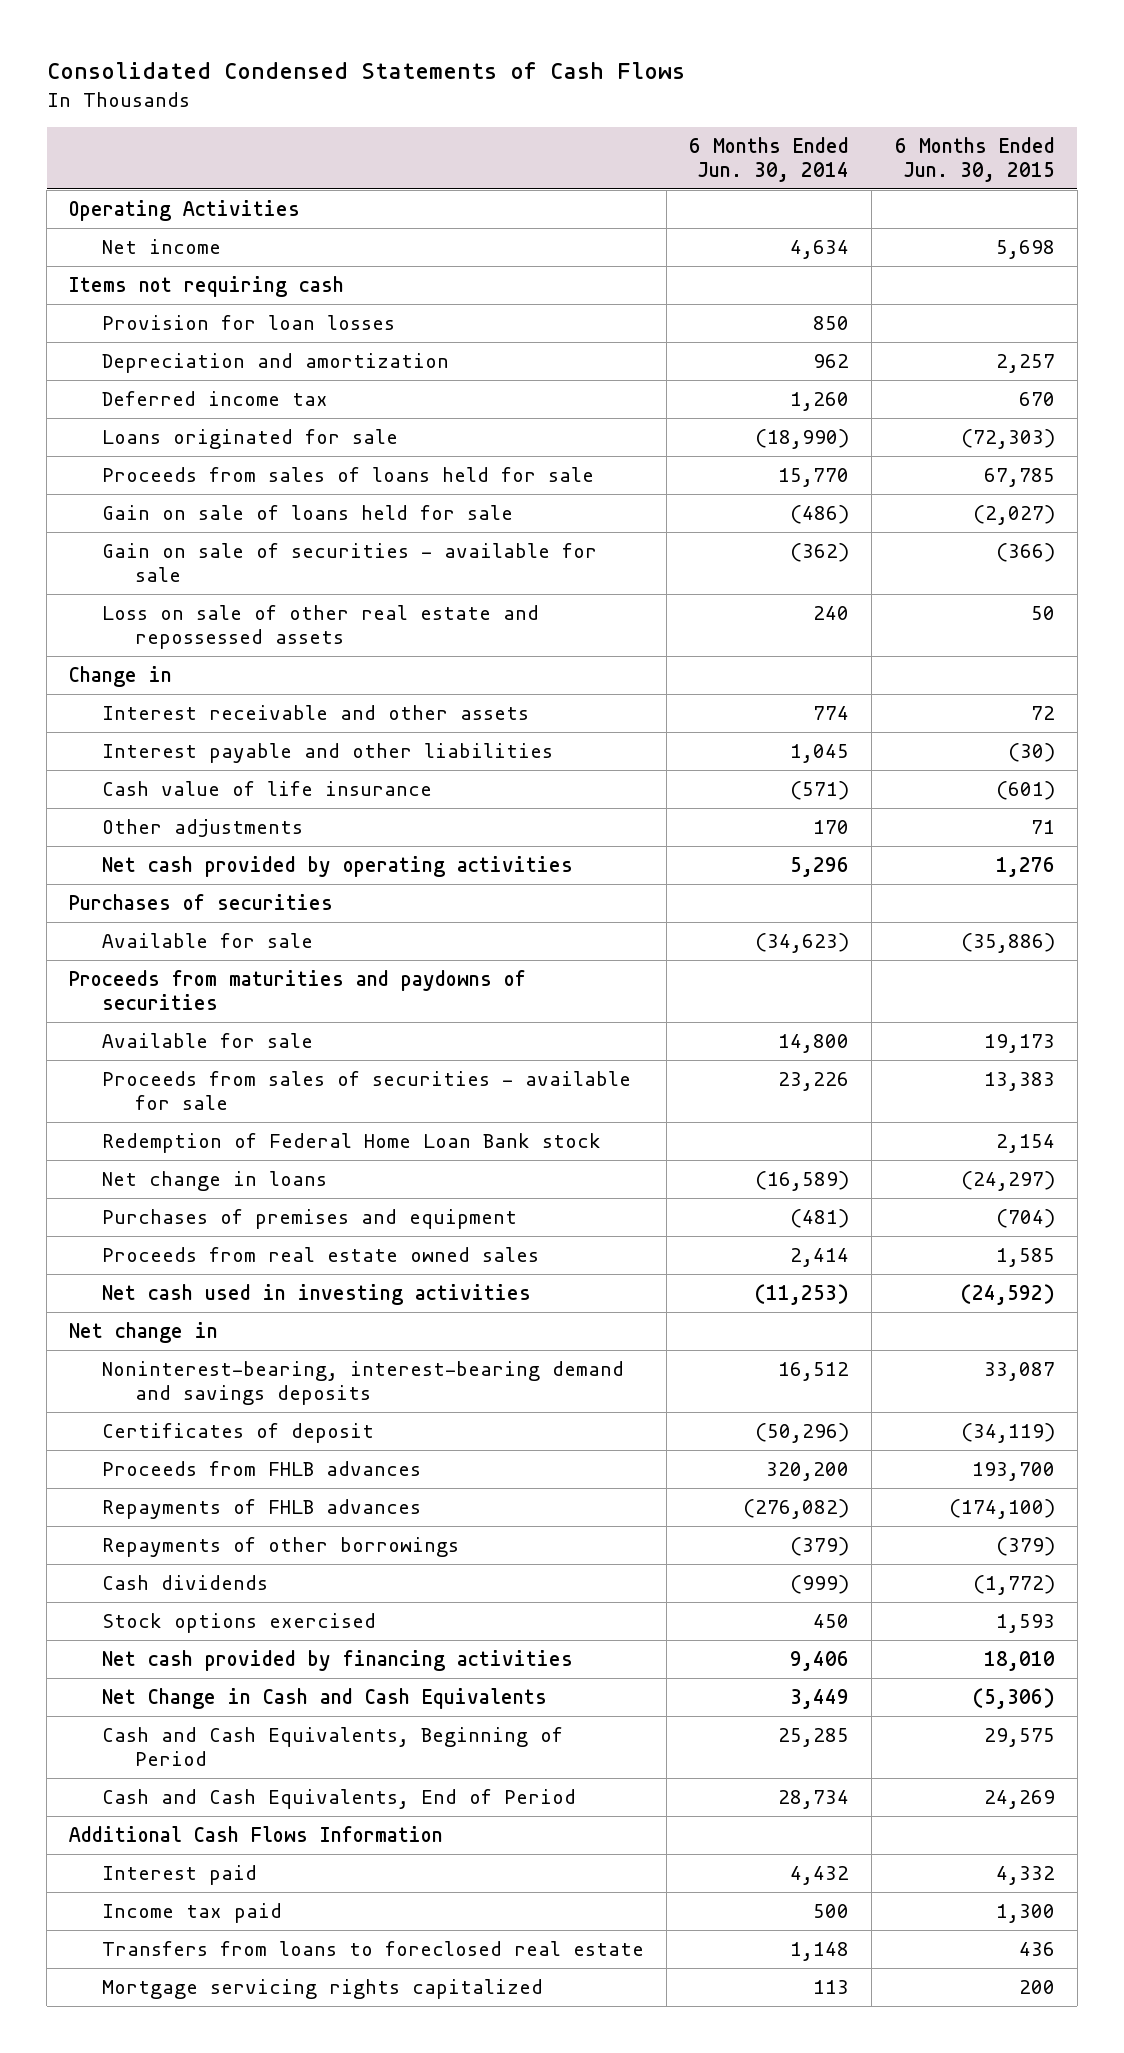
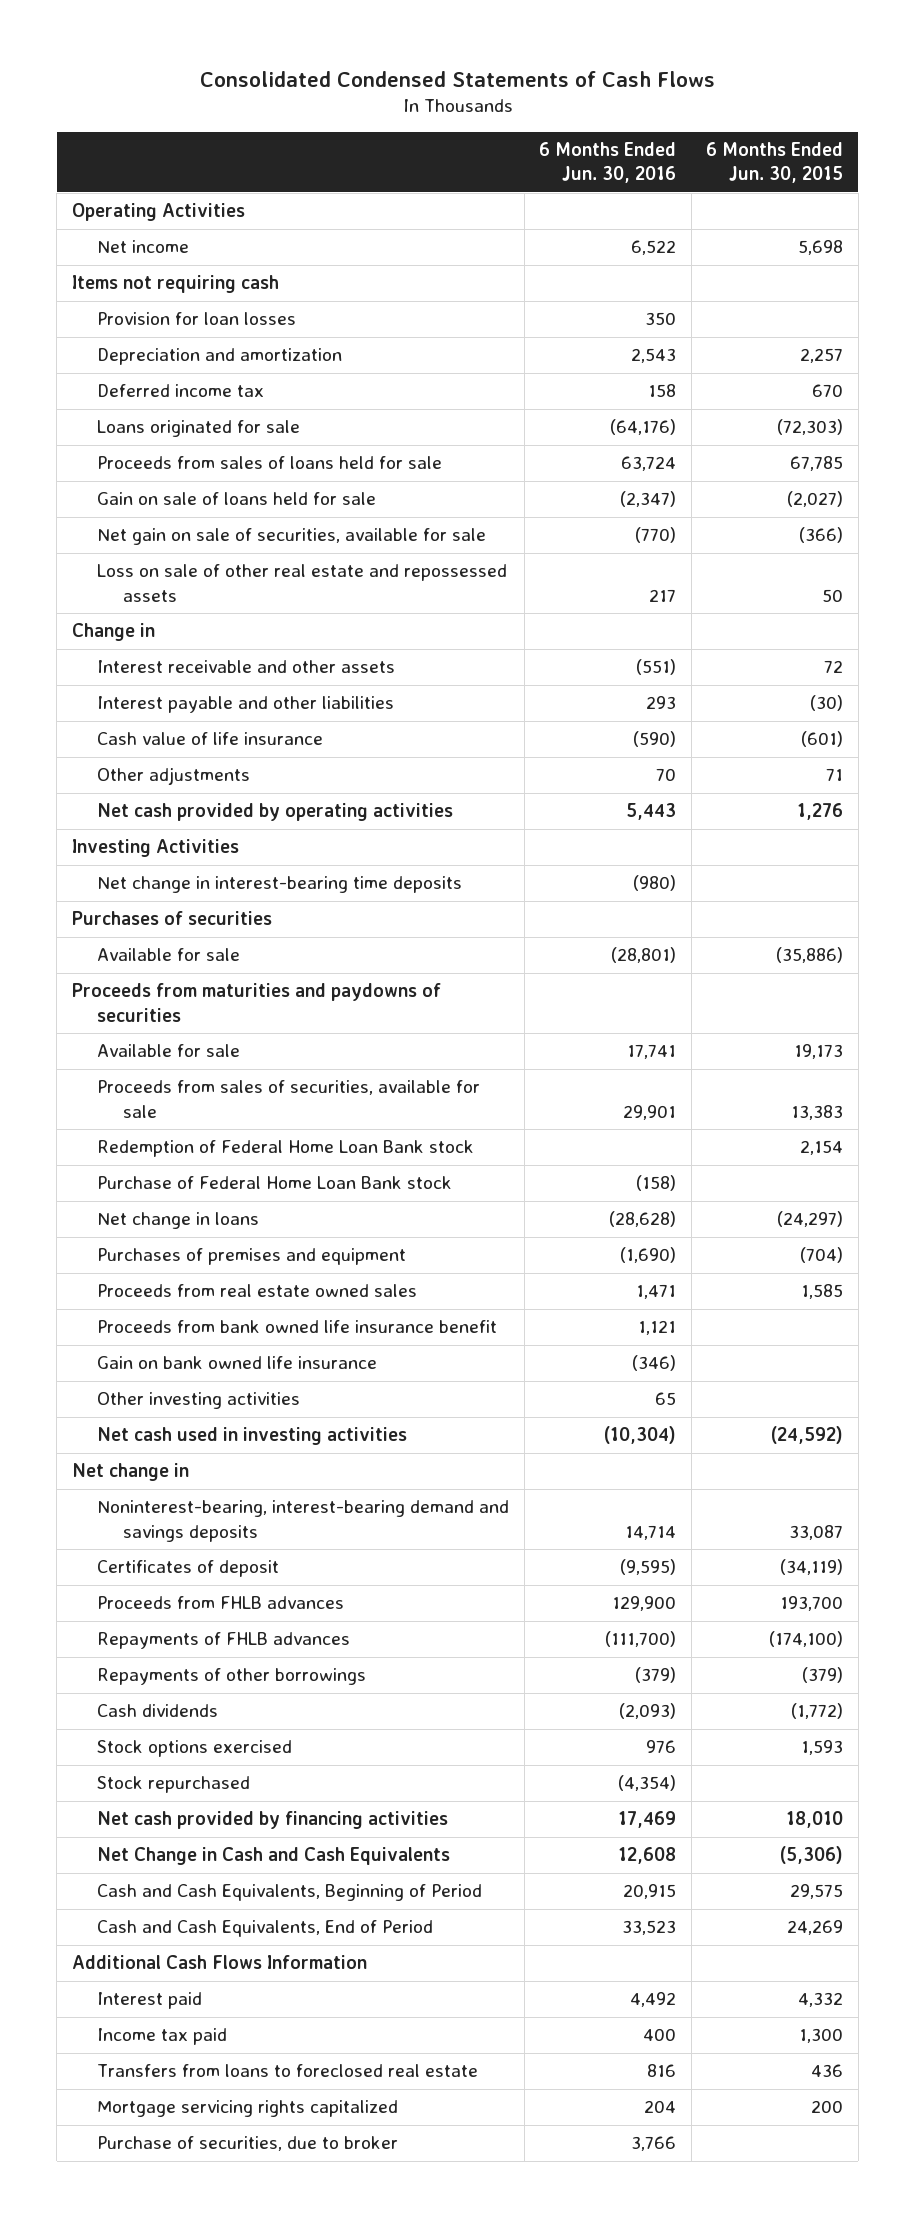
[689,137,850,183] 6 Months Ended Jun. 30, 2014 -> none
none -> [539,141,677,184] 6 Months Ended Jun. 30, 2016
[102,542,598,582] Gain on sale of securities - available for sale -> [97,528,487,546] Net gain on sale of securities, available for sale
none -> [71,839,239,858] Investing Activities
none -> [97,876,463,894] Net change in interest-bearing time deposits
[102,1070,632,1110] Proceeds from sales of securities - available for sale -> [97,1080,481,1118] Proceeds from sales of securities, available for sale
none -> [97,1176,453,1190] Purchase of Federal Home Loan Bank stock
none -> [97,1320,498,1334] Proceeds from bank owned life insurance benefit
none -> [97,1356,378,1370] Gain on bank owned life insurance
none -> [97,1392,301,1410] Other investing activities
none -> [97,1776,251,1794] Stock repurchased
none -> [97,2136,399,2152] Purchase of securities, due to broker

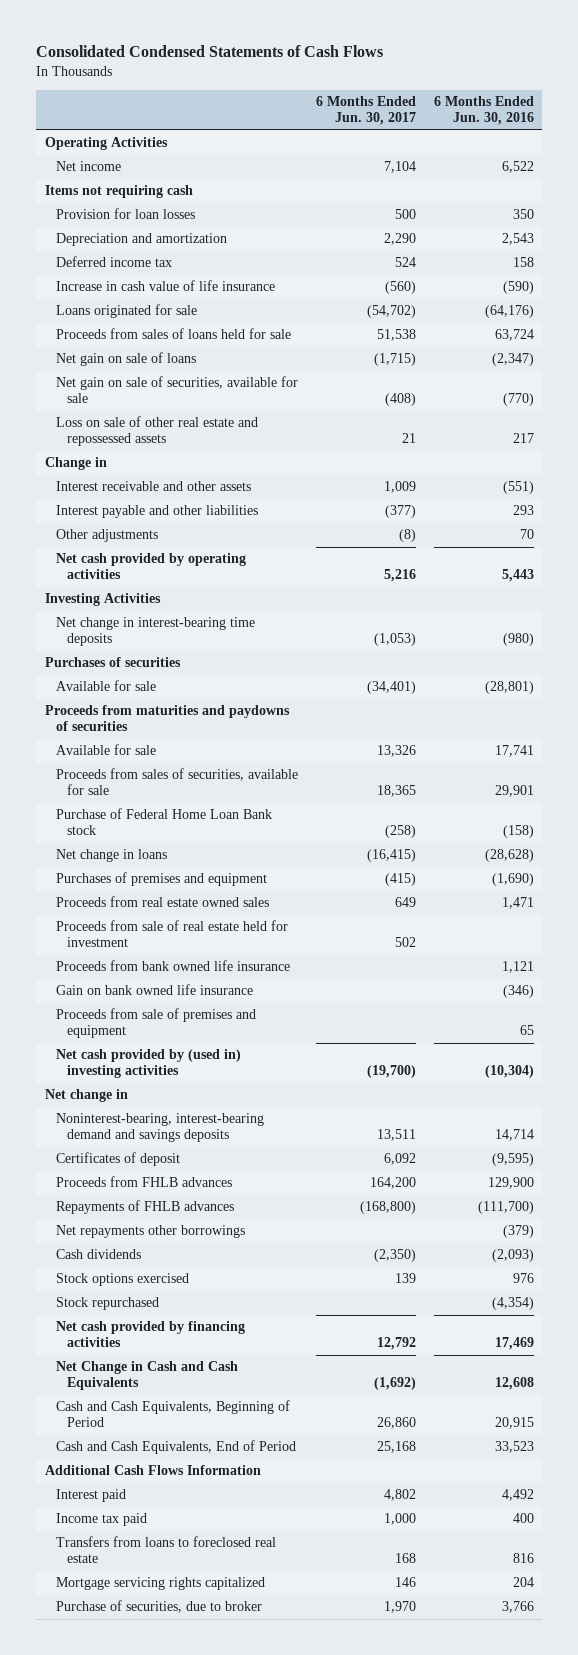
[706,141,844,184] 6 Months Ended Jun. 30, 2015 -> none
none -> [315,96,416,126] 6 Months Ended Jun. 30, 2017
none -> [55,280,275,292] Increase in cash value of life insurance
[97,492,377,506] Gain on sale of loans held for sale -> [55,352,196,367] Net gain on sale of loans
[97,732,324,746] Cash value of life insurance -> none
[97,1140,475,1158] Redemption of Federal Home Loan Bank stock -> none
none -> [55,920,288,948] Proceeds from sale of real estate held for investment
[97,1320,498,1334] Proceeds from bank owned life insurance benefit -> [55,960,290,972] Proceeds from bank owned life insurance
[97,1392,301,1410] Other investing activities -> none
none -> [55,1008,256,1039] Proceeds from sale of premises and equipment
[97,1427,408,1446] Net cash used in investing activities -> [55,1049,241,1079] Net cash provided by (used in) investing activities
[97,1668,367,1686] Repayments of other borrowings -> [55,1225,245,1239] Net repayments other borrowings

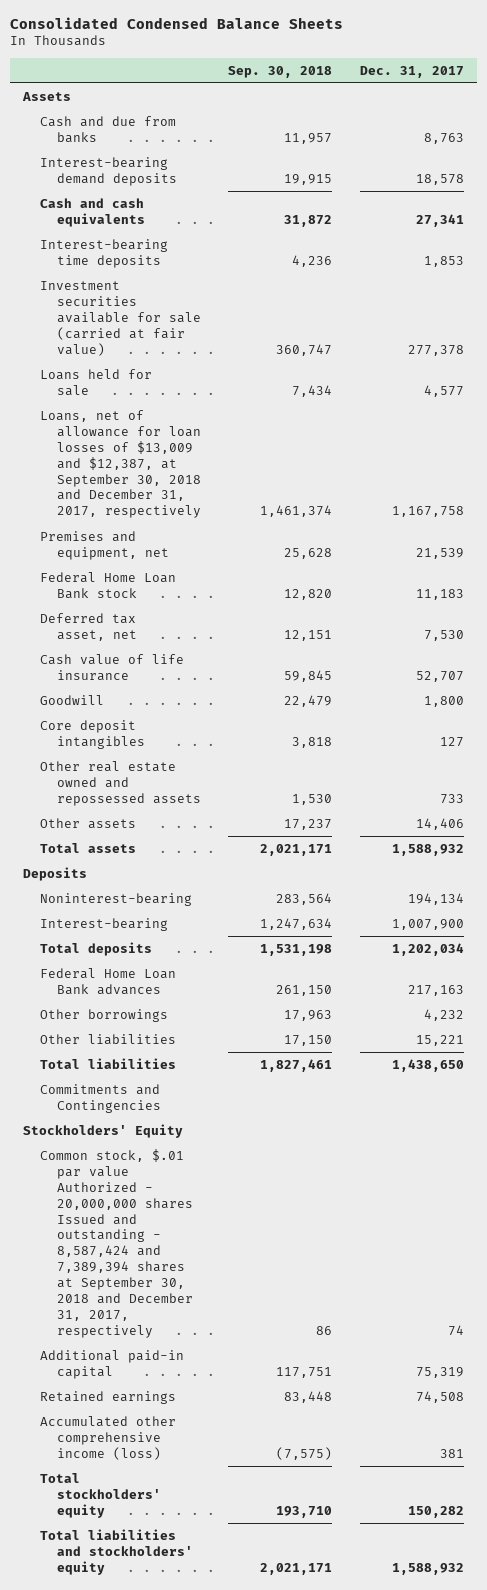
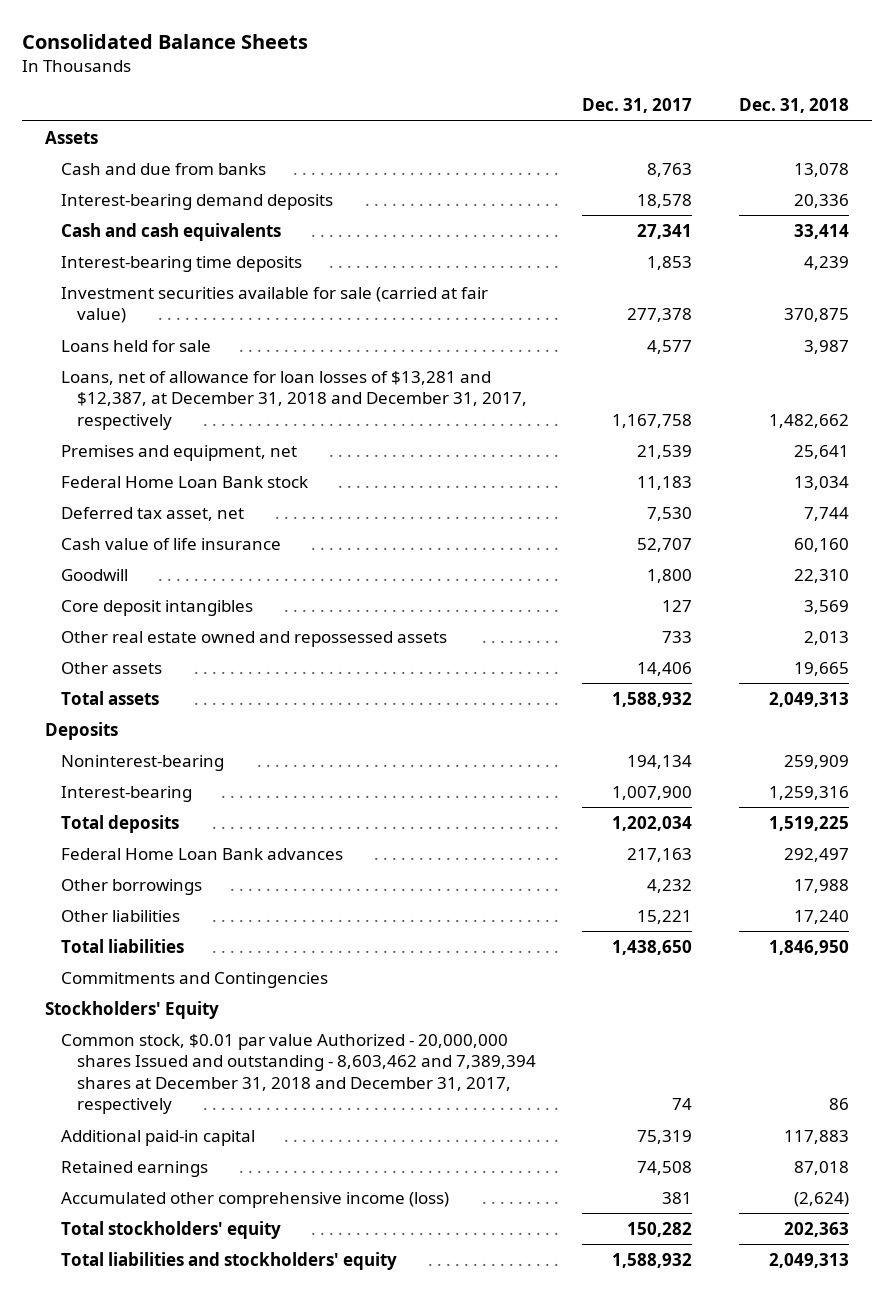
[9,16,343,29] Consolidated Condensed Balance Sheets -> [21,33,308,49] Consolidated Balance Sheets
[228,65,333,78] Sep. 30, 2018 -> none
none -> [738,97,849,113] Dec. 31, 2018
[40,409,202,519] Loans, net of allowance for loan losses of $13,009 and $12,387, at September 30, 2018 and December 31, 2017, respectively -> [61,370,528,430] Loans, net of allowance for loan losses of $13,281 and $12,387, at December 31, 2018 and December 31, 2017, respectively
[40,1148,194,1338] Common stock, $.01 par value Authorized - 20,000,000 shares Issued and outstanding - 8,587,424 and 7,389,394 shares at September 30, 2018 and December 31, 2017, respectively -> [61,1033,537,1115] Common stock, $0.01 par value Authorized - 20,000,000 shares Issued and outstanding - 8,603,462 and 7,389,394 shares at December 31, 2018 and December 31, 2017, respectively

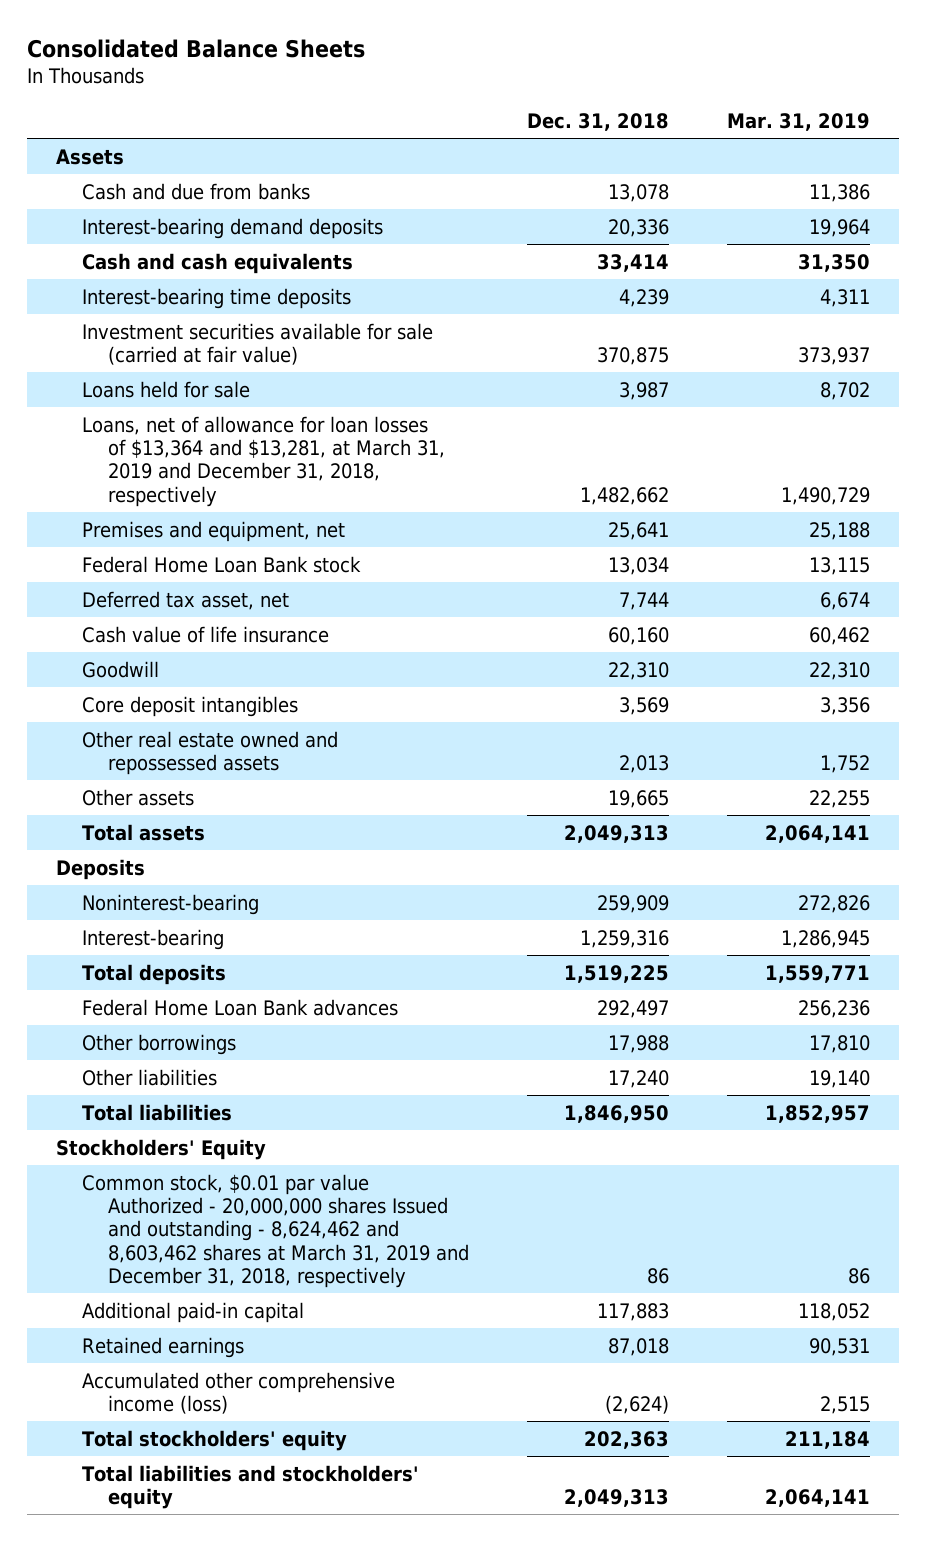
[582,97,693,113] Dec. 31, 2017 -> none
none -> [727,112,871,131] Mar. 31, 2019
[61,370,528,430] Loans, net of allowance for loan losses of $13,281 and $12,387, at December 31, 2018 and December 31, 2017, respectively -> [81,415,446,507] Loans, net of allowance for loan losses of $13,364 and $13,281, at March 31, 2019 and December 31, 2018, respectively
[61,971,329,988] Commitments and Contingencies -> none
[61,1033,537,1115] Common stock, $0.01 par value Authorized - 20,000,000 shares Issued and outstanding - 8,603,462 and 7,389,394 shares at December 31, 2018 and December 31, 2017, respectively -> [81,1173,470,1289] Common stock, $0.01 par value Authorized - 20,000,000 shares Issued and outstanding - 8,624,462 and 8,603,462 shares at March 31, 2019 and December 31, 2018, respectively

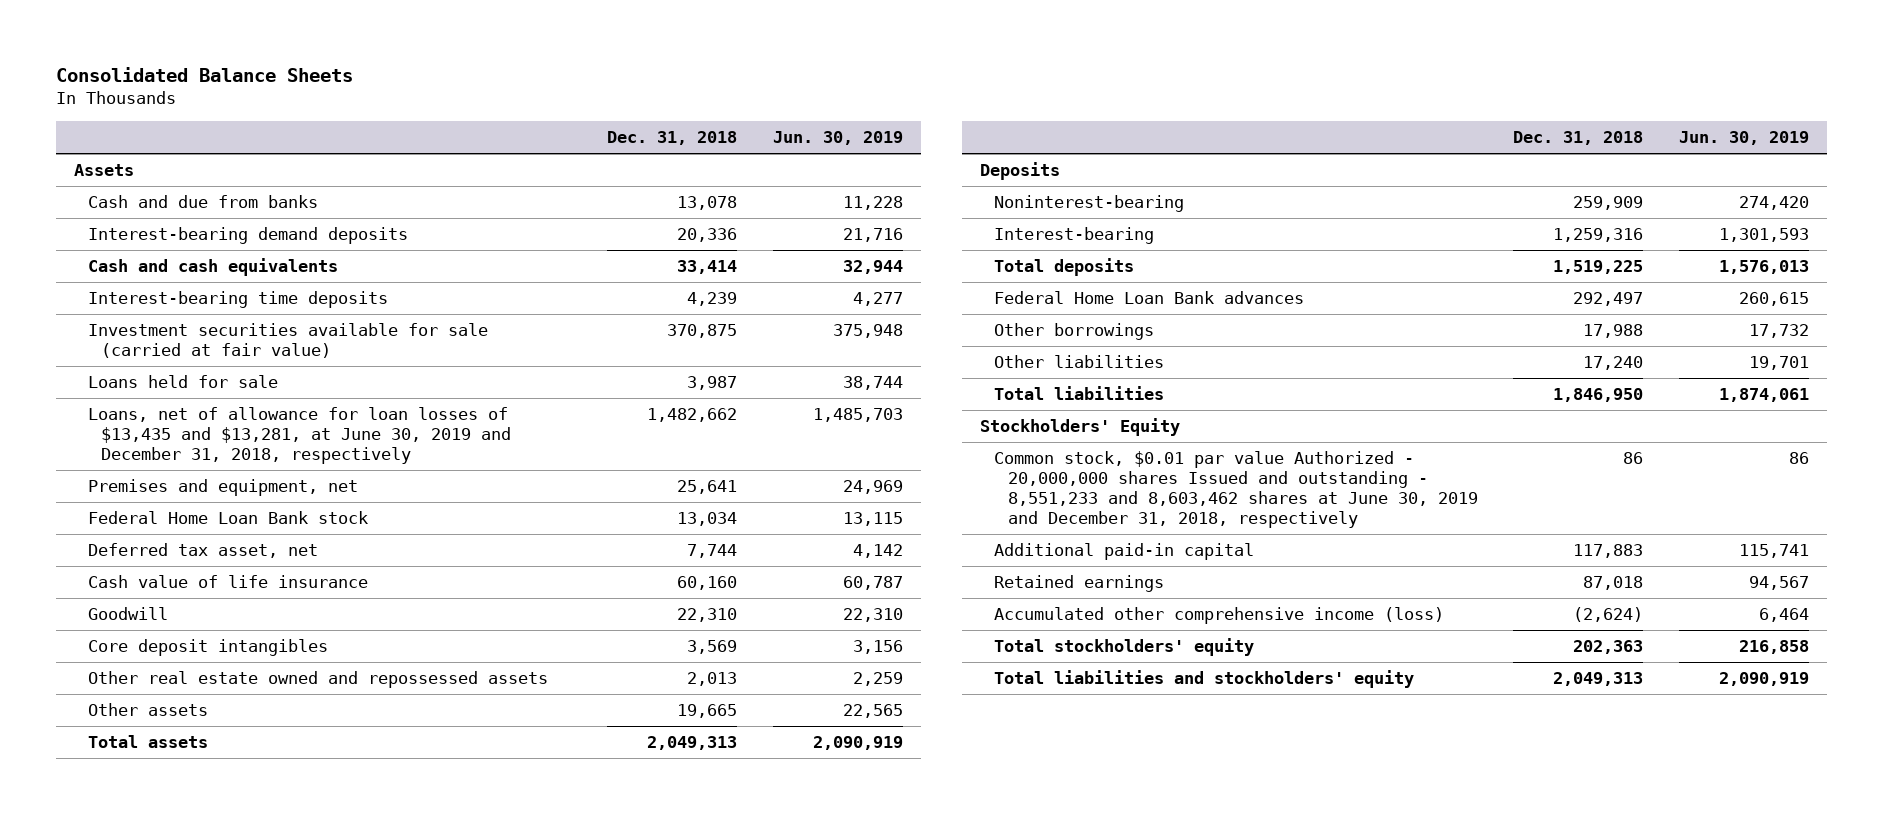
[727,112,871,131] Mar. 31, 2019 -> none
none -> [772,131,903,146] Jun. 30, 2019
[81,415,446,507] Loans, net of allowance for loan losses of $13,364 and $13,281, at March 31, 2019 and December 31, 2018, respectively -> [87,407,512,465] Loans, net of allowance for loan losses of $13,435 and $13,281, at June 30, 2019 and December 31, 2018, respectively
[81,1173,470,1289] Common stock, $0.01 par value Authorized - 20,000,000 shares Issued and outstanding - 8,624,462 and 8,603,462 shares at March 31, 2019 and December 31, 2018, respectively -> [993,451,1478,528] Common stock, $0.01 par value Authorized - 20,000,000 shares Issued and outstanding - 8,551,233 and 8,603,462 shares at June 30, 2019 and December 31, 2018, respectively

